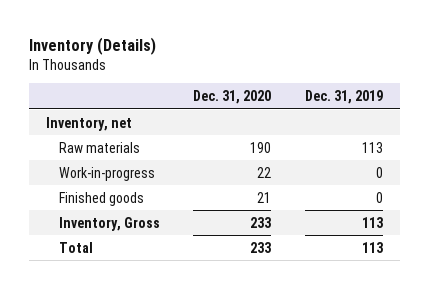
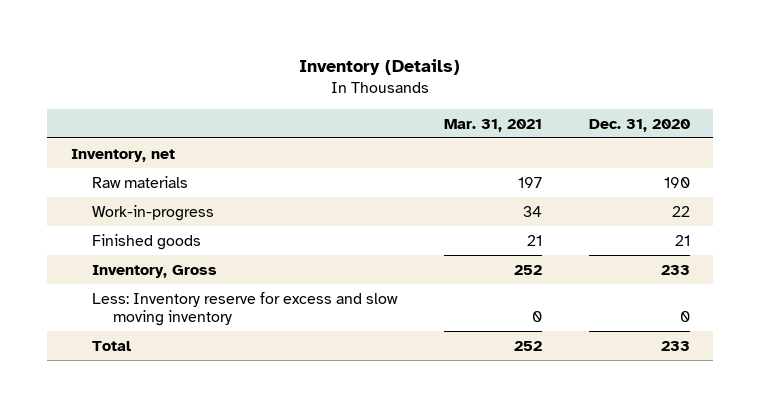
[304,90,383,105] Dec. 31, 2019 -> none
none -> [443,118,542,132] Mar. 31, 2021
none -> [91,291,398,327] Less: Inventory reserve for excess and slow moving inventory

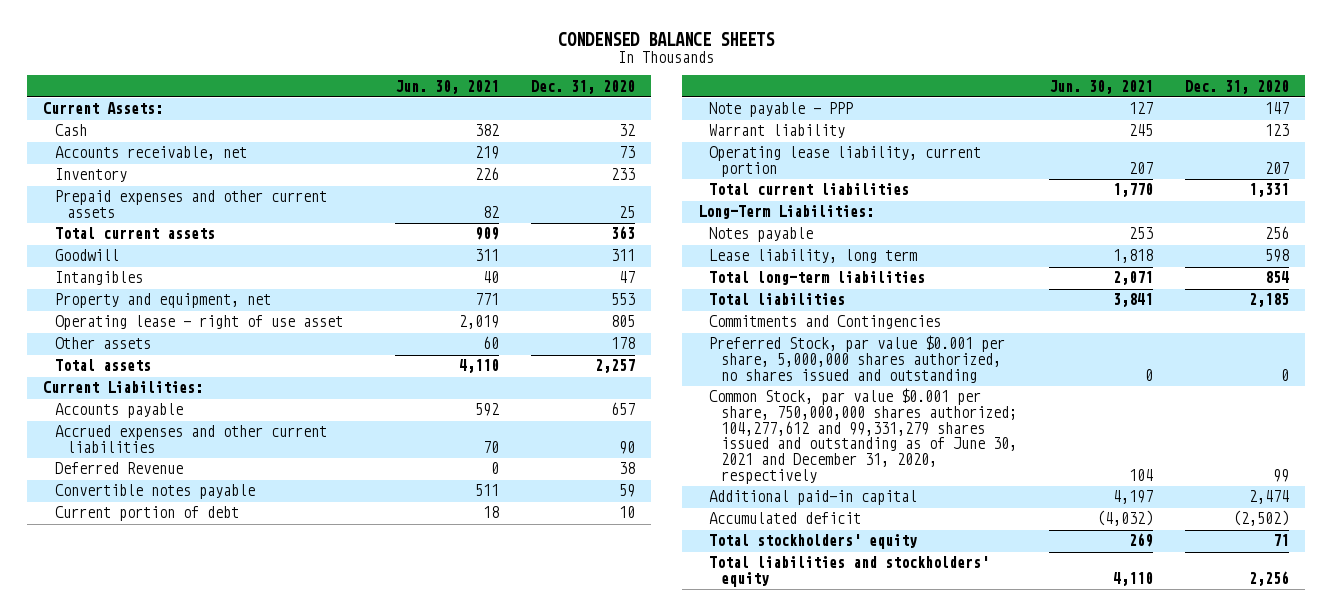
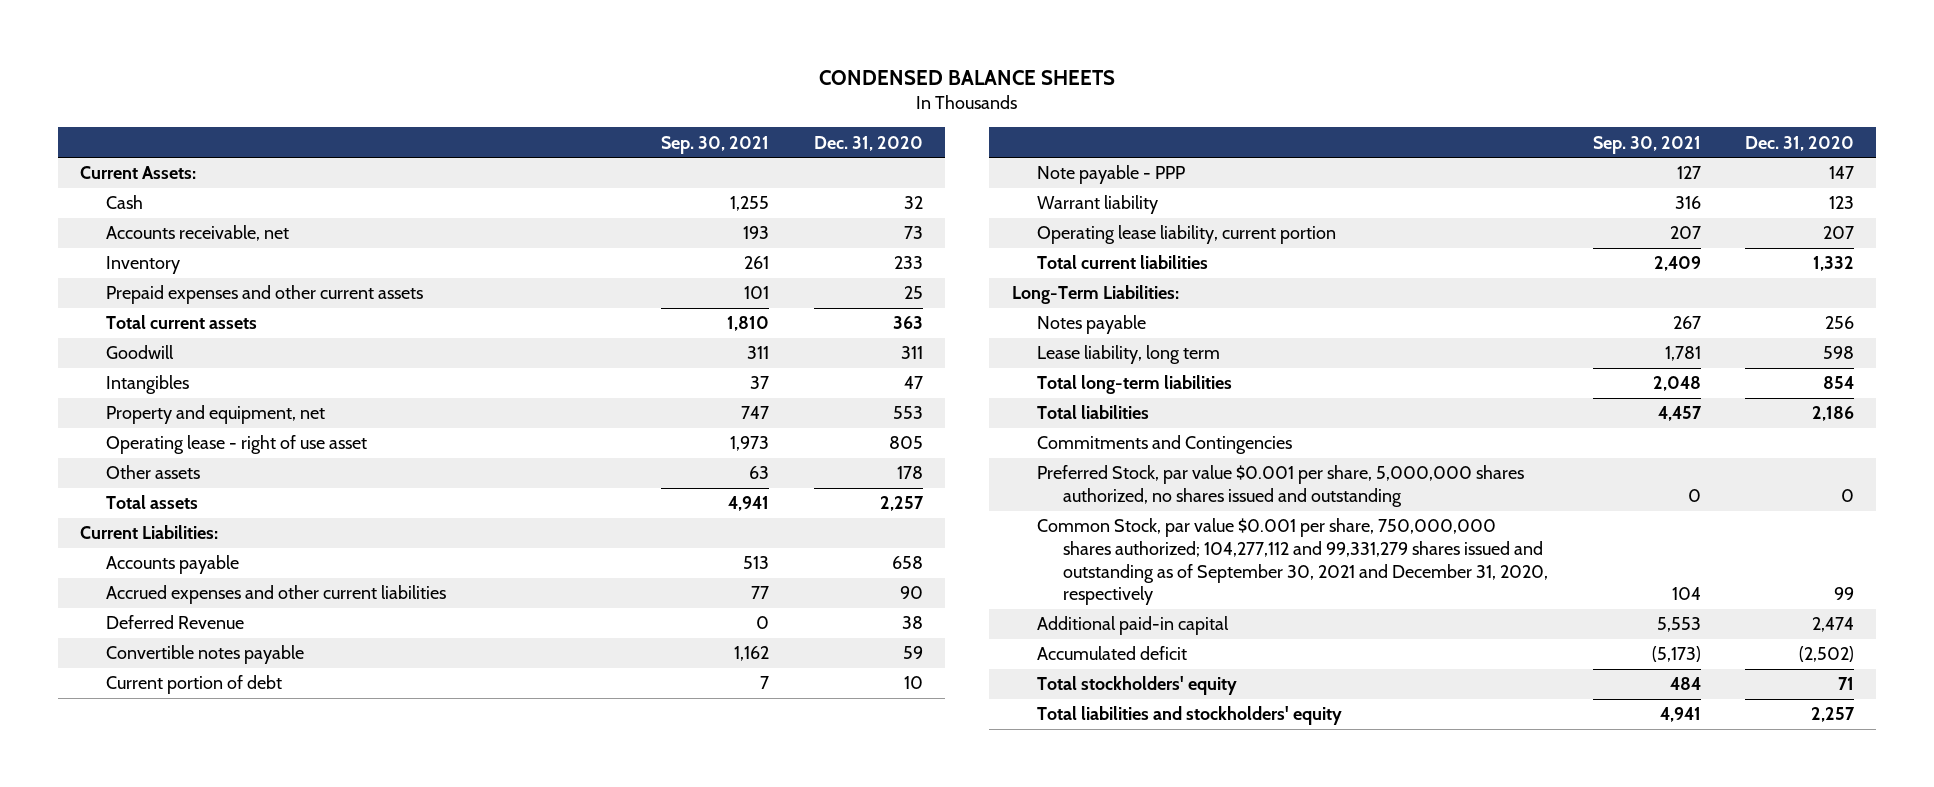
[394,79,499,94] Jun. 30, 2021 -> none
none -> [661,135,770,154] Sep. 30, 2021
[610,402,635,416] 657 -> [891,556,923,570] 658
[1249,183,1290,198] 1,331 -> [1813,256,1855,272] 1,332
[1249,293,1290,308] 2,185 -> [1812,406,1855,422] 2,186
[709,388,1017,484] Common Stock, par value $0.001 per share, 750,000,000 shares authorized; 104,277,612 and 99,331,279 shares issued and outstanding as of June 30, 2021 and December 31, 2020, respectively -> [1037,518,1549,606] Common Stock, par value $0.001 per share, 750,000,000 shares authorized; 104,277,112 and 99,331,279 shares issued and outstanding as of September 30, 2021 and December 31, 2020, respectively
[1249,571,1290,587] 2,256 -> [1811,707,1856,723] 2,257

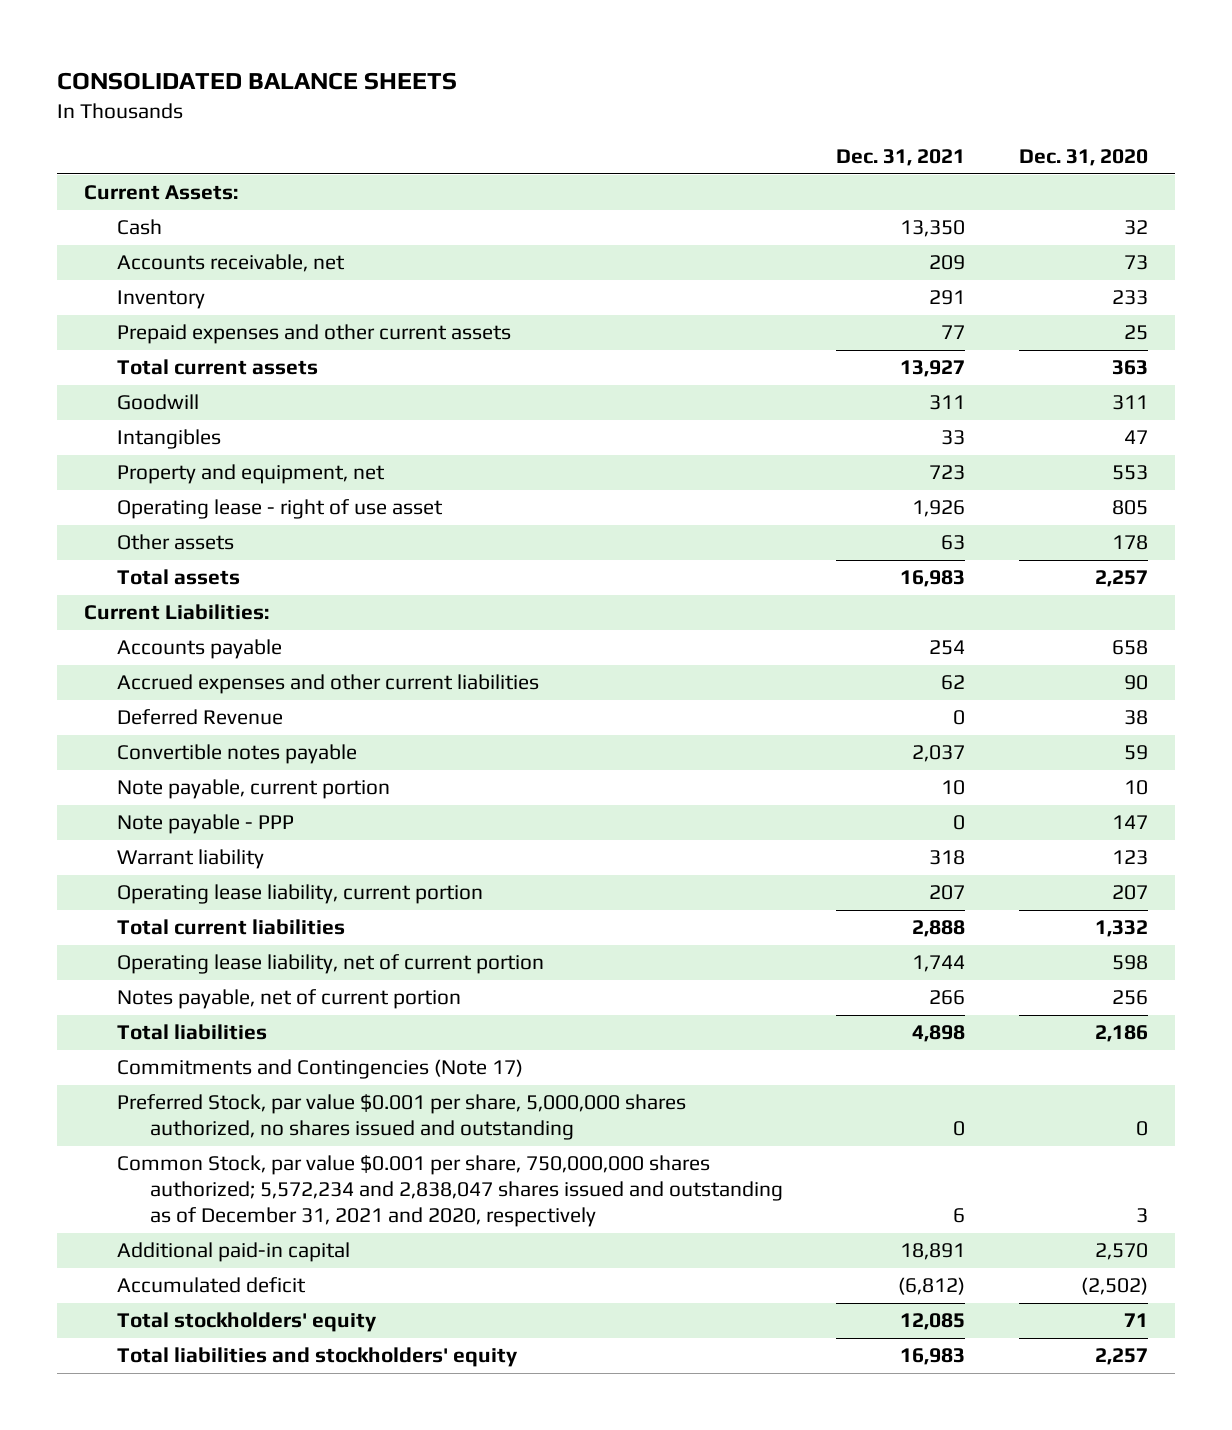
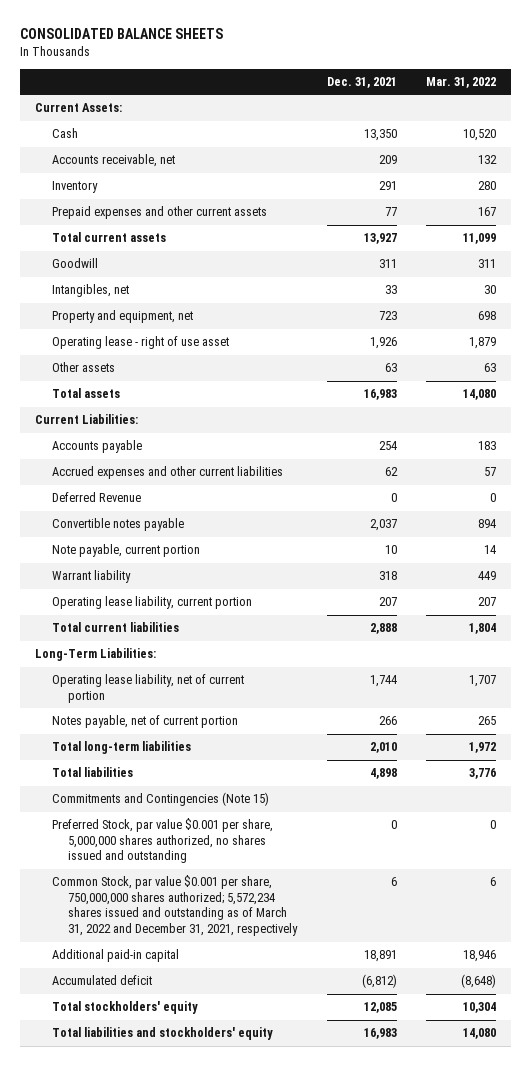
[1019,149,1149,167] Dec. 31, 2020 -> none
none -> [426,76,497,88] Mar. 31, 2022
[116,429,221,450] Intangibles -> [51,284,129,298] Intangibles, net
[116,814,294,835] Note payable - PPP -> none
none -> [34,648,156,662] Long-Term Liabilities:
none -> [51,741,191,755] Total long-term liabilities
[116,1059,523,1080] Commitments and Contingencies (Note 17) -> [51,792,269,807] Commitments and Contingencies (Note 15)
[116,1155,783,1228] Common Stock, par value $0.001 per share, 750,000,000 shares authorized; 5,572,234 and 2,838,047 shares issued and outstanding as of December 31, 2021 and 2020, respectively -> [51,875,299,937] Common Stock, par value $0.001 per share, 750,000,000 shares authorized; 5,572,234 shares issued and outstanding as of March 31, 2022 and December 31, 2021, respectively

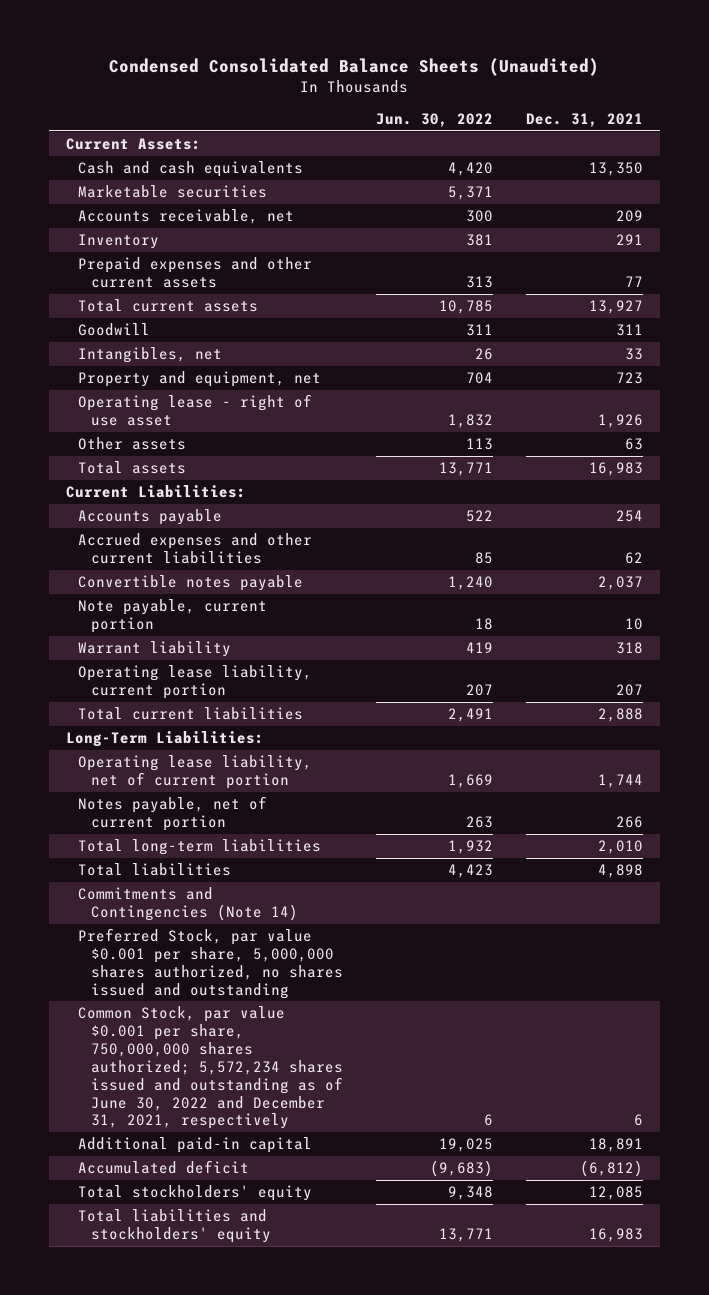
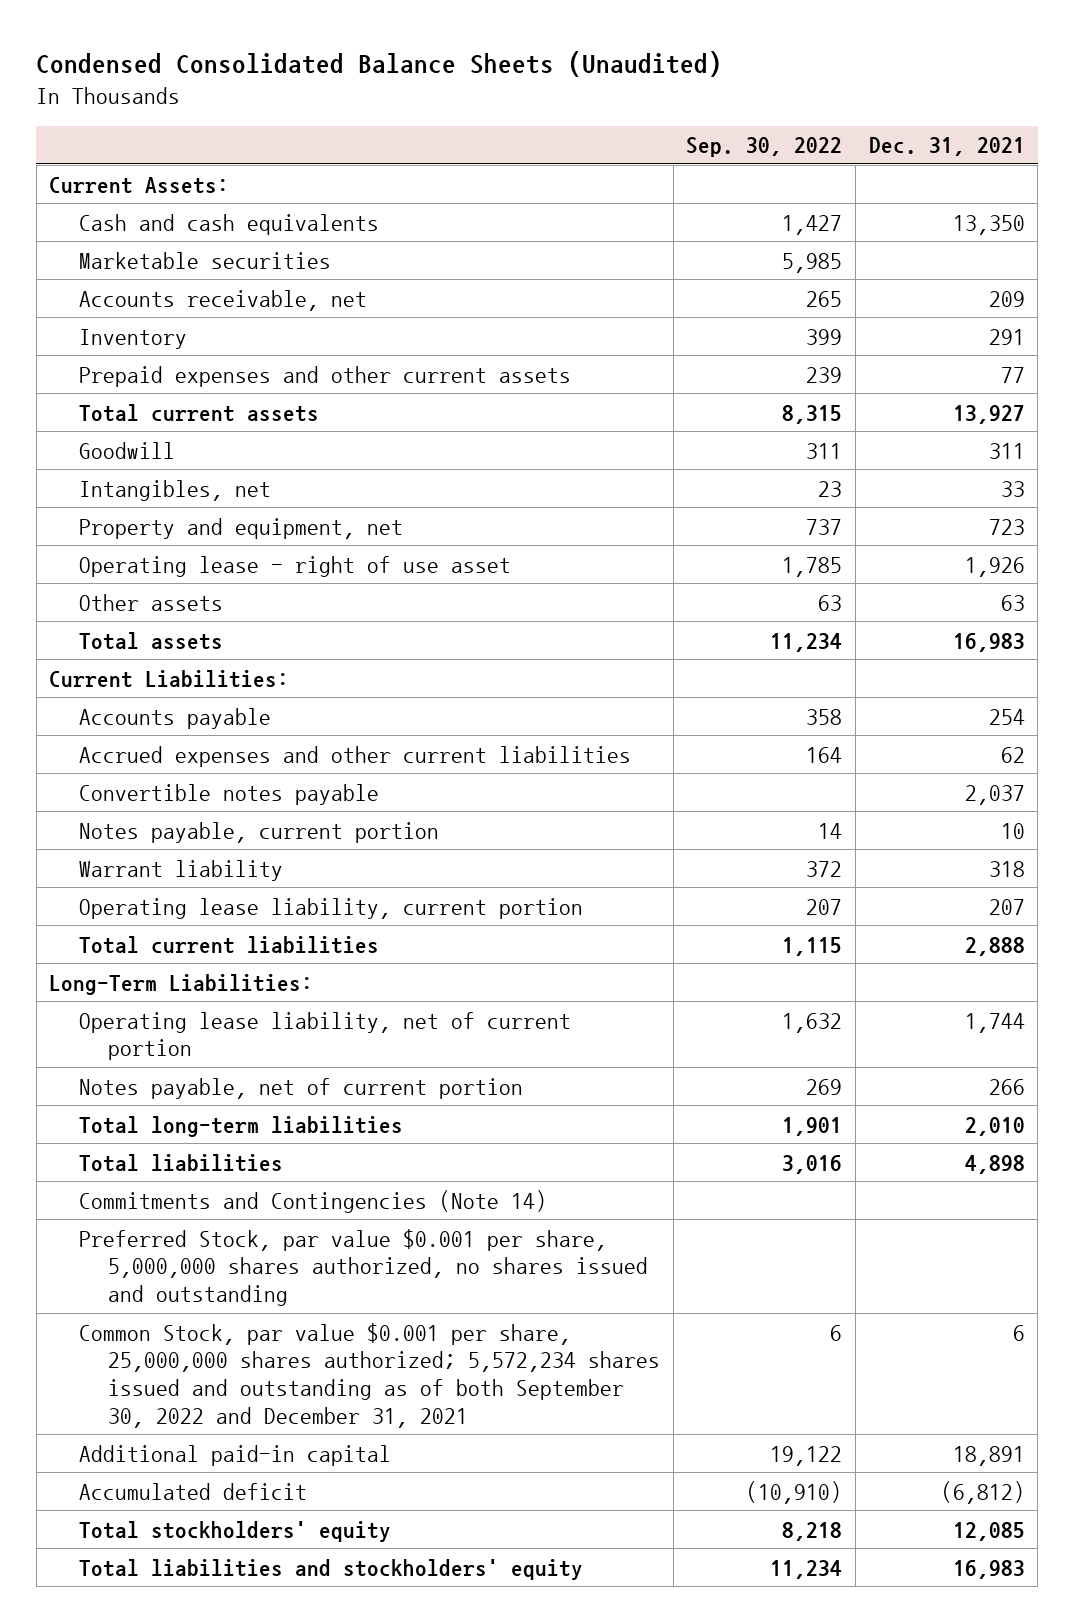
[375,113,493,128] Jun. 30, 2022 -> none
none -> [686,137,843,158] Sep. 30, 2022
[78,599,268,633] Note payable, current portion -> [78,821,439,843] Notes payable, current portion
[78,1006,343,1130] Common Stock, par value $0.001 per share, 750,000,000 shares authorized; 5,572,234 shares issued and outstanding as of June 30, 2022 and December 31, 2021, respectively -> [78,1322,661,1428] Common Stock, par value $0.001 per share, 25,000,000 shares authorized; 5,572,234 shares issued and outstanding as of both September 30, 2022 and December 31, 2021

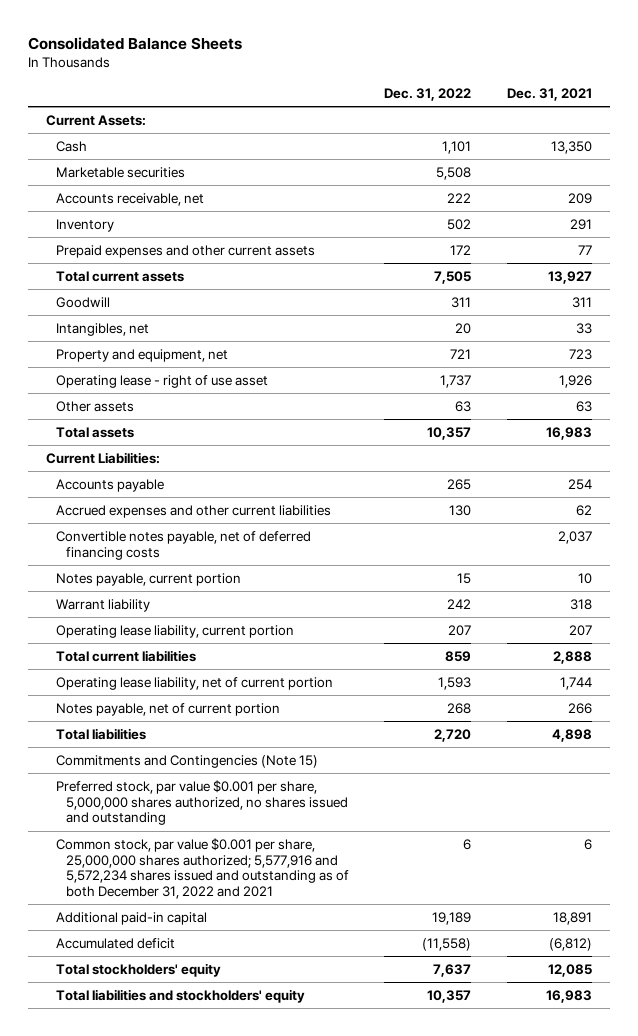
[36,50,723,77] Condensed Consolidated Balance Sheets (Unaudited) -> [28,36,243,50] Consolidated Balance Sheets
[686,137,843,158] Sep. 30, 2022 -> none
none -> [384,87,472,101] Dec. 31, 2022
[78,213,379,235] Cash and cash equivalents -> [55,140,87,152] Cash
[78,783,379,805] Convertible notes payable -> [55,530,311,560] Convertible notes payable, net of deferred financing costs
[49,973,314,995] Long-Term Liabilities: -> none
[78,1115,403,1137] Total long-term liabilities -> none
[78,1189,547,1213] Commitments and Contingencies (Note 14) -> [55,754,318,768] Commitments and Contingencies (Note 15)
[78,1228,649,1306] Preferred Stock, par value $0.001 per share, 5,000,000 shares authorized, no shares issued and outstanding -> [55,779,348,826] Preferred stock, par value $0.001 per share, 5,000,000 shares authorized, no shares issued and outstanding
[78,1322,661,1428] Common Stock, par value $0.001 per share, 25,000,000 shares authorized; 5,572,234 shares issued and outstanding as of both September 30, 2022 and December 31, 2021 -> [55,837,349,900] Common stock, par value $0.001 per share, 25,000,000 shares authorized; 5,577,916 and 5,572,234 shares issued and outstanding as of both December 31, 2022 and 2021

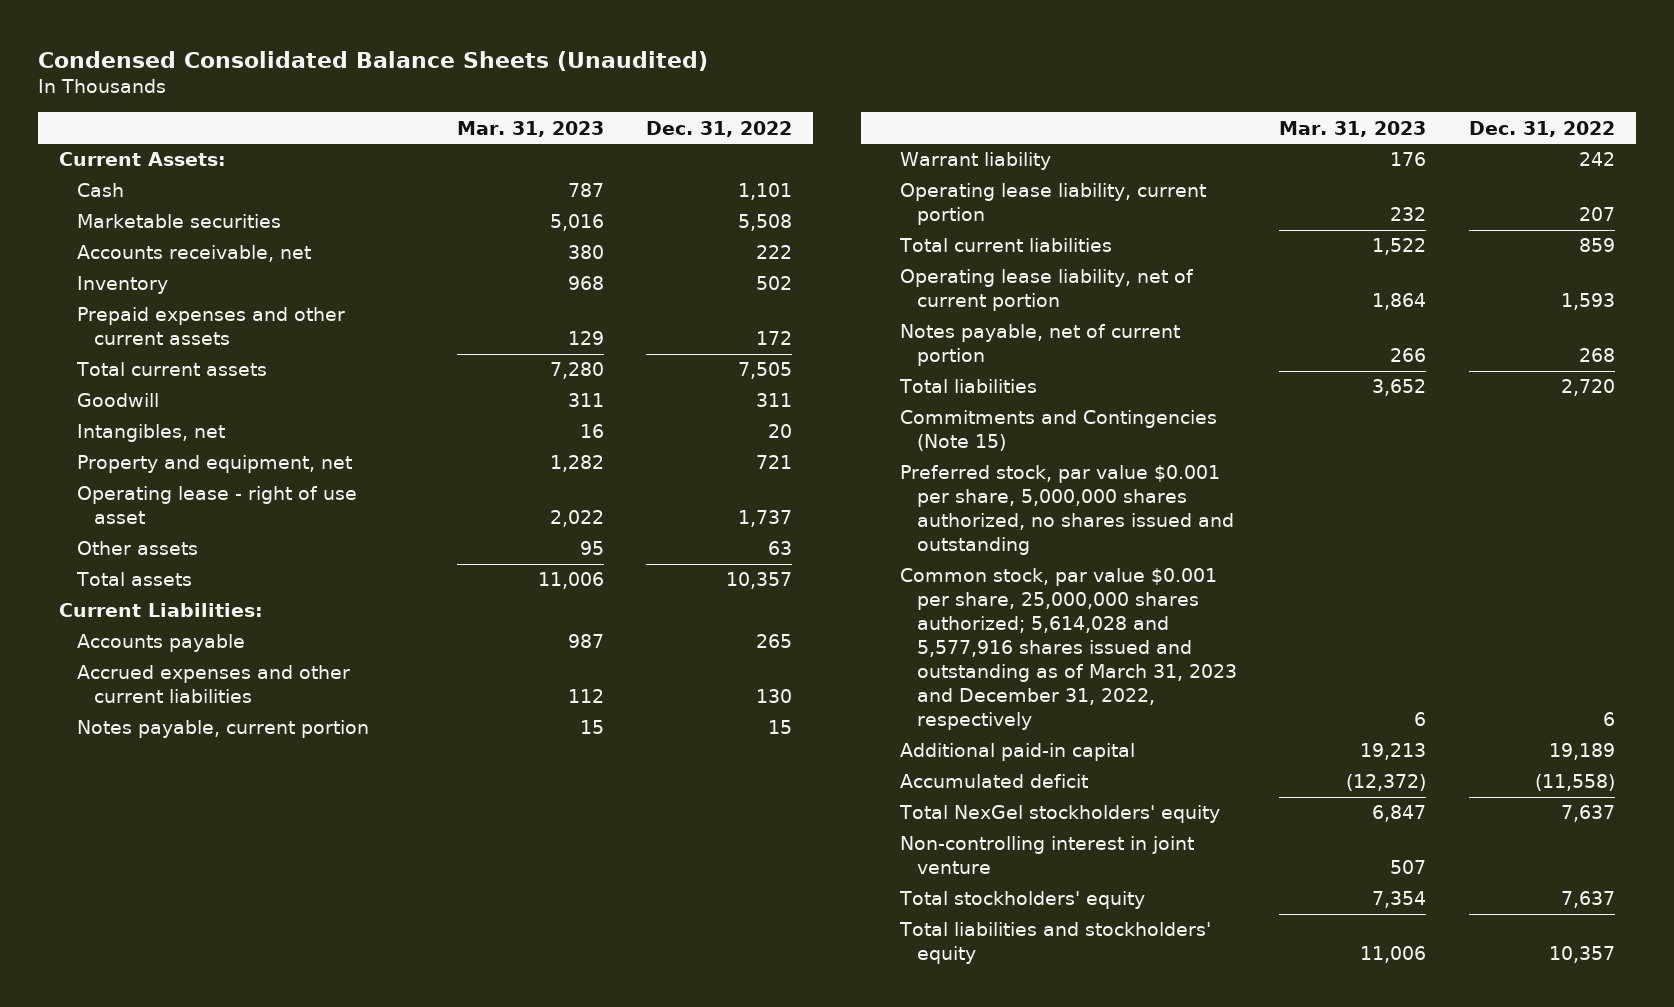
[28,36,243,50] Consolidated Balance Sheets -> [37,50,708,71] Condensed Consolidated Balance Sheets (Unaudited)
[507,87,593,101] Dec. 31, 2021 -> none
none -> [456,120,604,137] Mar. 31, 2023
[55,530,311,560] Convertible notes payable, net of deferred financing costs -> none
[55,837,349,900] Common stock, par value $0.001 per share, 25,000,000 shares authorized; 5,577,916 and 5,572,234 shares issued and outstanding as of both December 31, 2022 and 2021 -> [899,568,1238,731] Common stock, par value $0.001 per share, 25,000,000 shares authorized; 5,614,028 and 5,577,916 shares issued and outstanding as of March 31, 2023 and December 31, 2022, respectively
none -> [898,805,1220,824] Total NexGel stockholders' equity
none -> [899,836,1194,875] Non-controlling interest in joint venture

